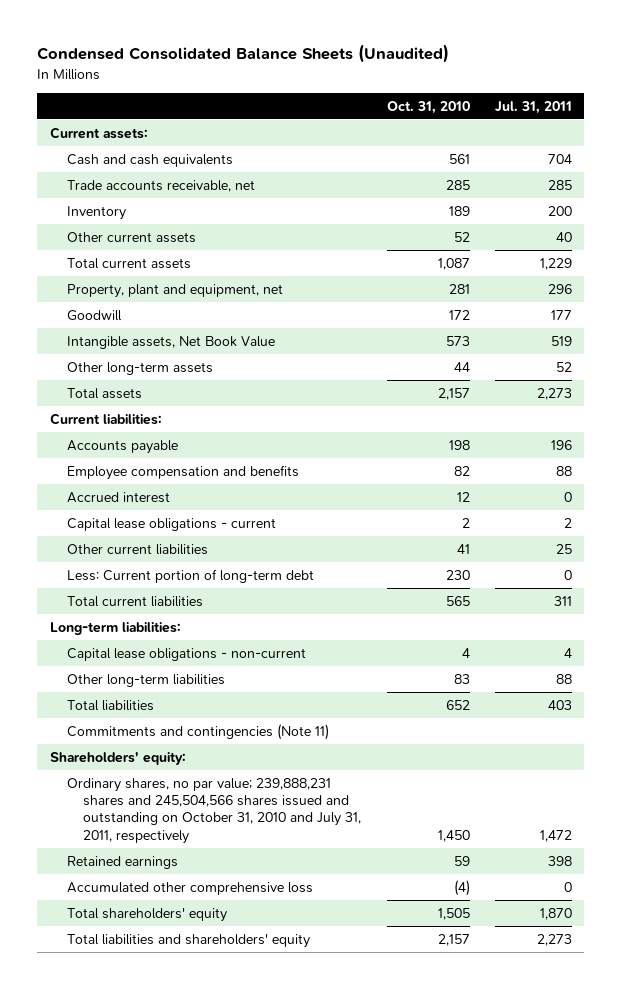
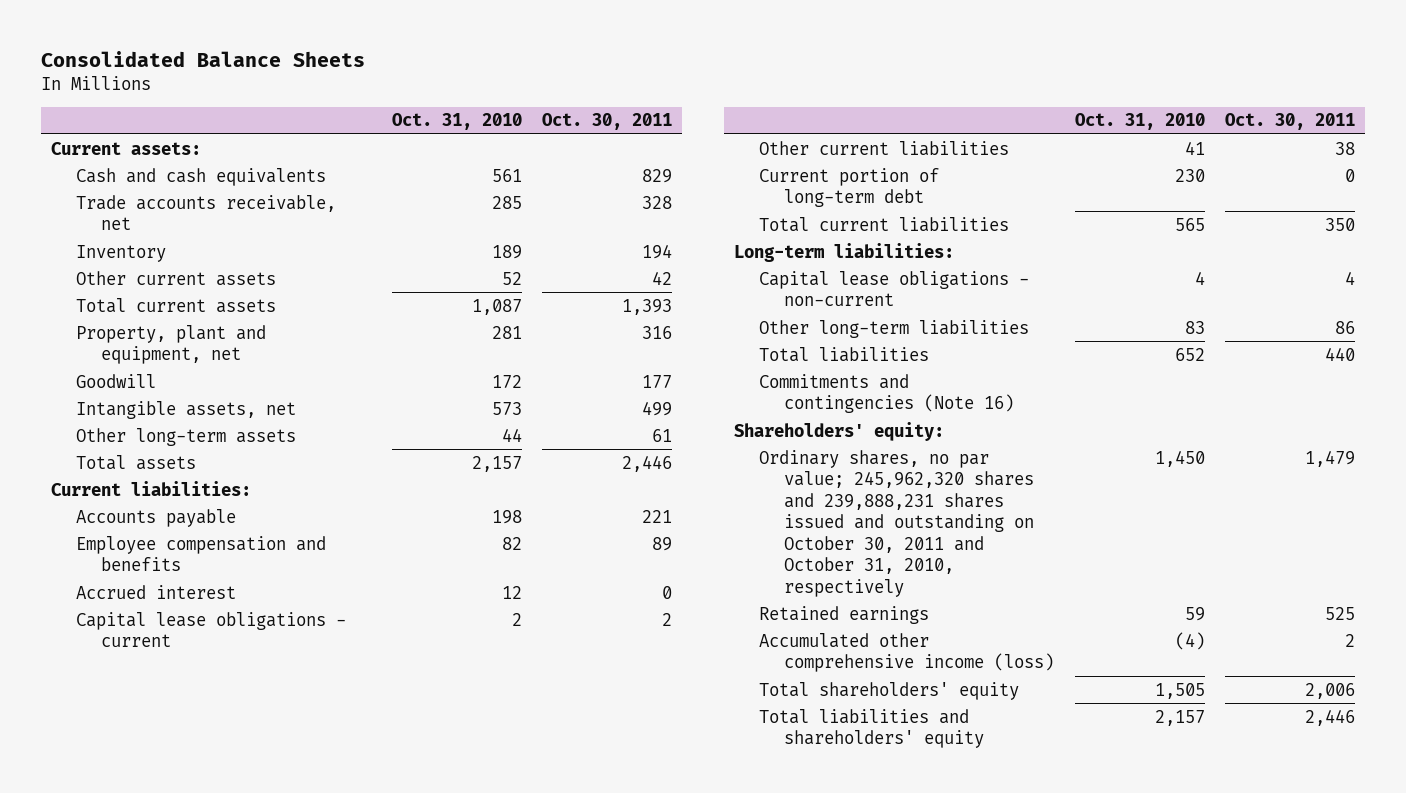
[37,44,450,64] Condensed Consolidated Balance Sheets (Unaudited) -> [41,51,366,68] Consolidated Balance Sheets
[494,100,572,114] Jul. 31, 2011 -> none
none -> [542,113,673,131] Oct. 30, 2011
[66,335,275,349] Intangible assets, Net Book Value -> [76,400,297,419] Intangible assets, net
[66,568,314,583] Less: Current portion of long-term debt -> [759,167,940,208] Current portion of long-term debt
[66,723,329,740] Commitments and contingencies (Note 11) -> [759,373,1015,414] Commitments and contingencies (Note 16)
[66,777,362,844] Ordinary shares, no par value; 239,888,231 shares and 245,504,566 shares issued and outstanding on October 31, 2010 and July 31, 2011, respectively -> [759,449,1035,597] Ordinary shares, no par value; 245,962,320 shares and 239,888,231 shares issued and outstanding on October 30, 2011 and October 31, 2010, respectively
[66,881,313,895] Accumulated other comprehensive loss -> [759,632,1055,673] Accumulated other comprehensive income (loss)

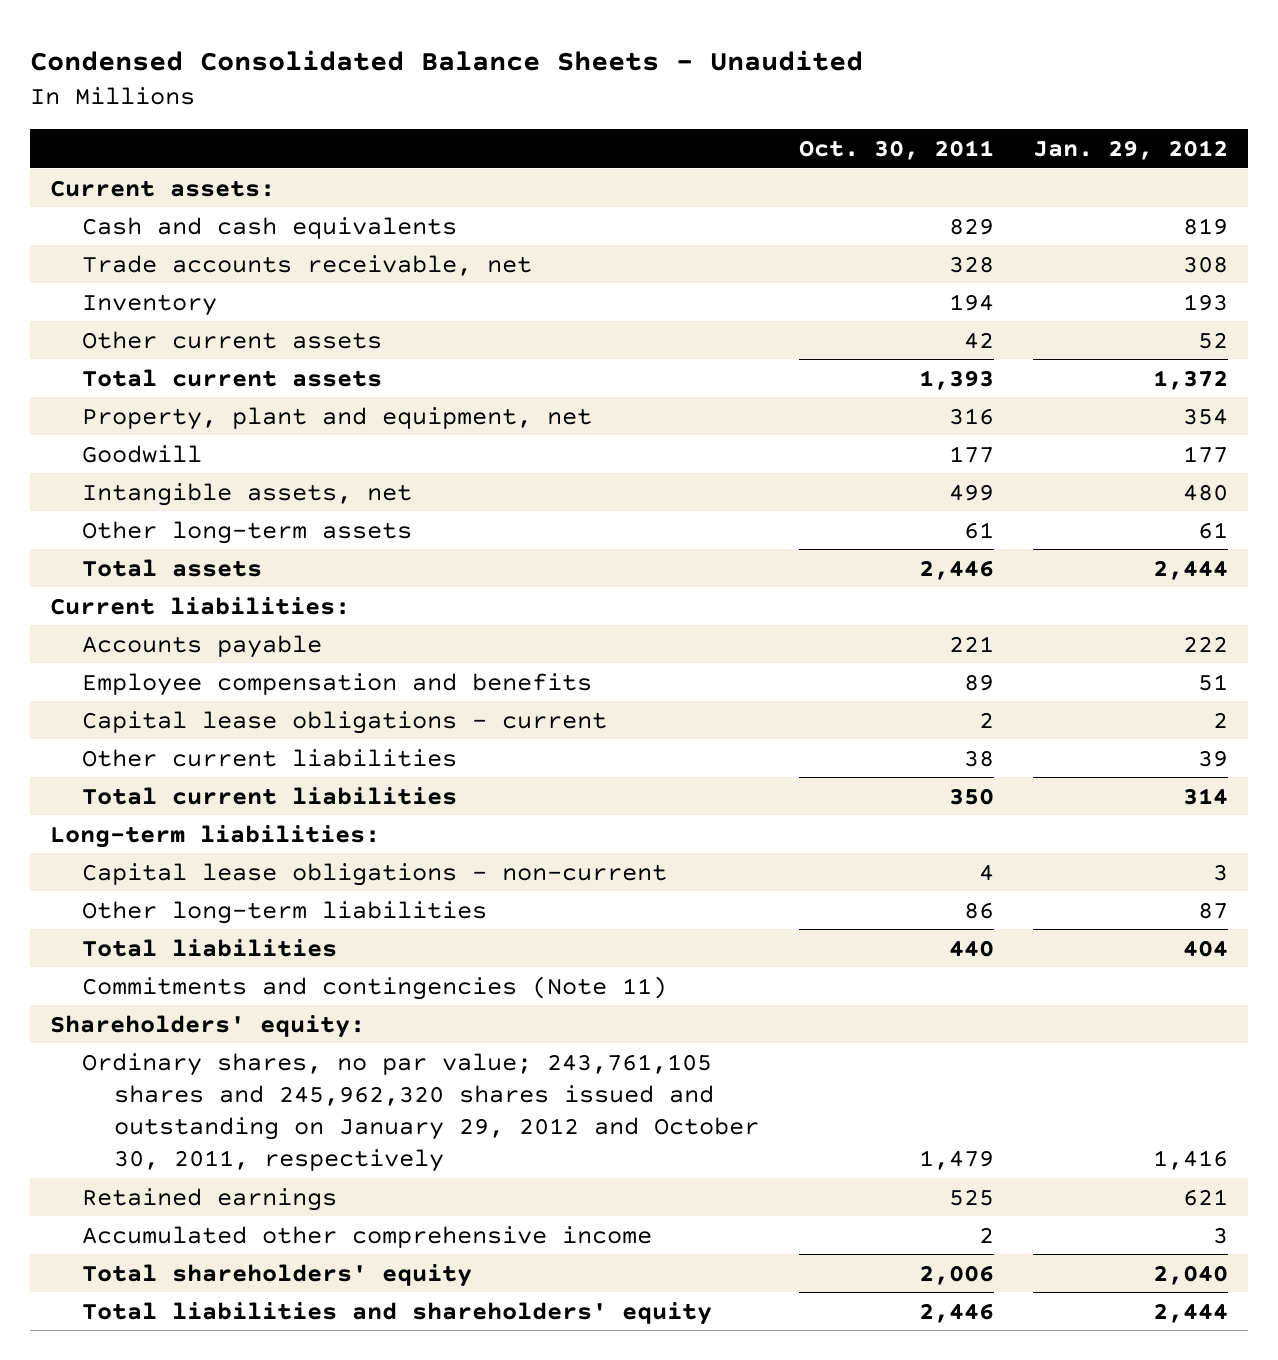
[41,51,366,68] Consolidated Balance Sheets -> [30,49,864,71] Condensed Consolidated Balance Sheets - Unaudited
[391,113,522,131] Oct. 31, 2010 -> none
none -> [1033,139,1229,160] Jan. 29, 2012
[76,584,237,599] Accrued interest -> none
[759,167,940,208] Current portion of long-term debt -> none
[759,373,1015,414] Commitments and contingencies (Note 16) -> [82,975,668,1000] Commitments and contingencies (Note 11)
[759,449,1035,597] Ordinary shares, no par value; 245,962,320 shares and 239,888,231 shares issued and outstanding on October 30, 2011 and October 31, 2010, respectively -> [82,1052,760,1172] Ordinary shares, no par value; 243,761,105 shares and 245,962,320 shares issued and outstanding on January 29, 2012 and October 30, 2011, respectively
[759,632,1055,673] Accumulated other comprehensive income (loss) -> [82,1225,653,1248] Accumulated other comprehensive income

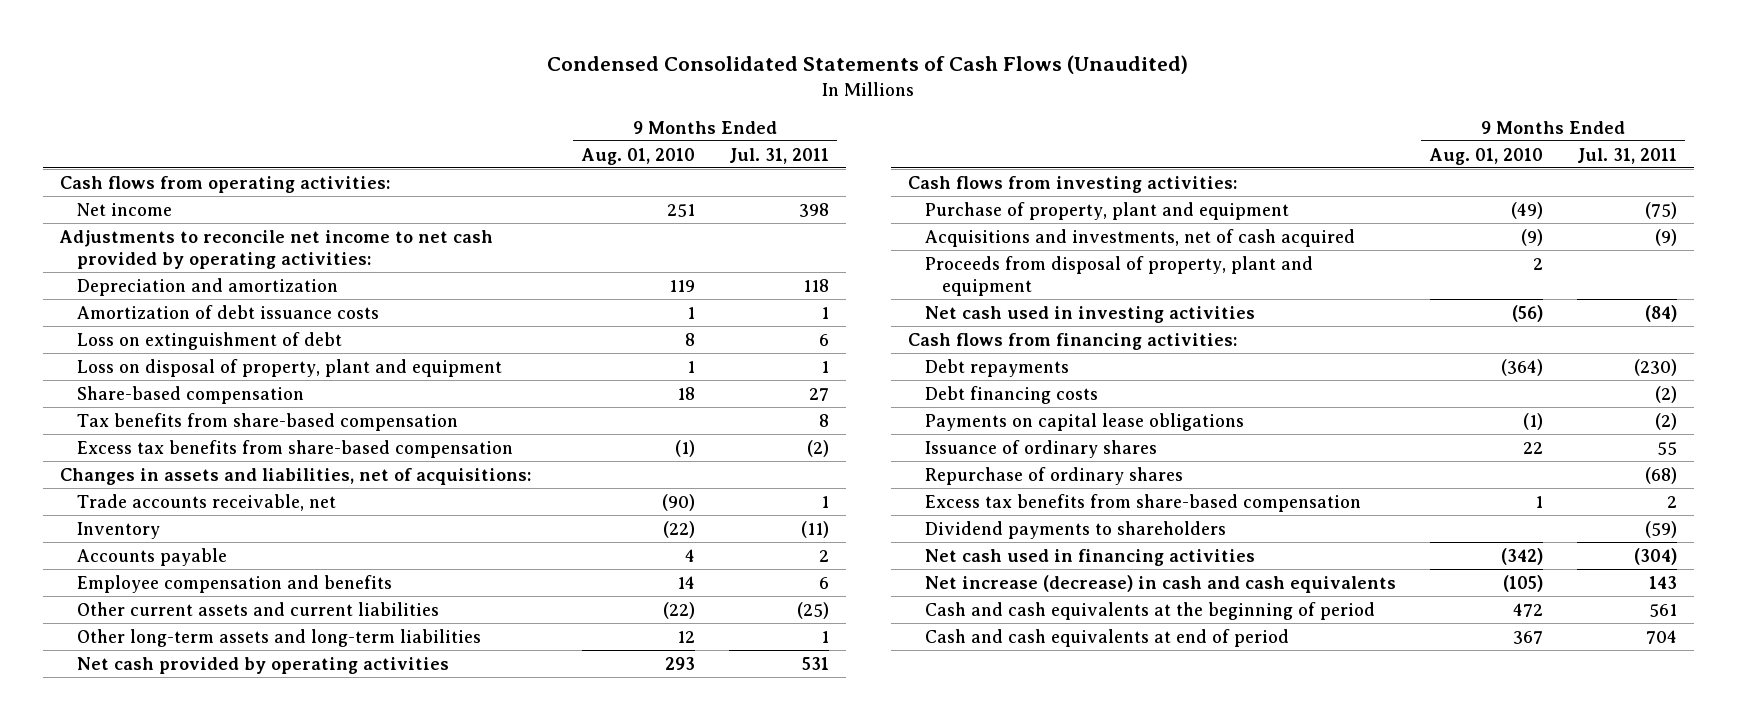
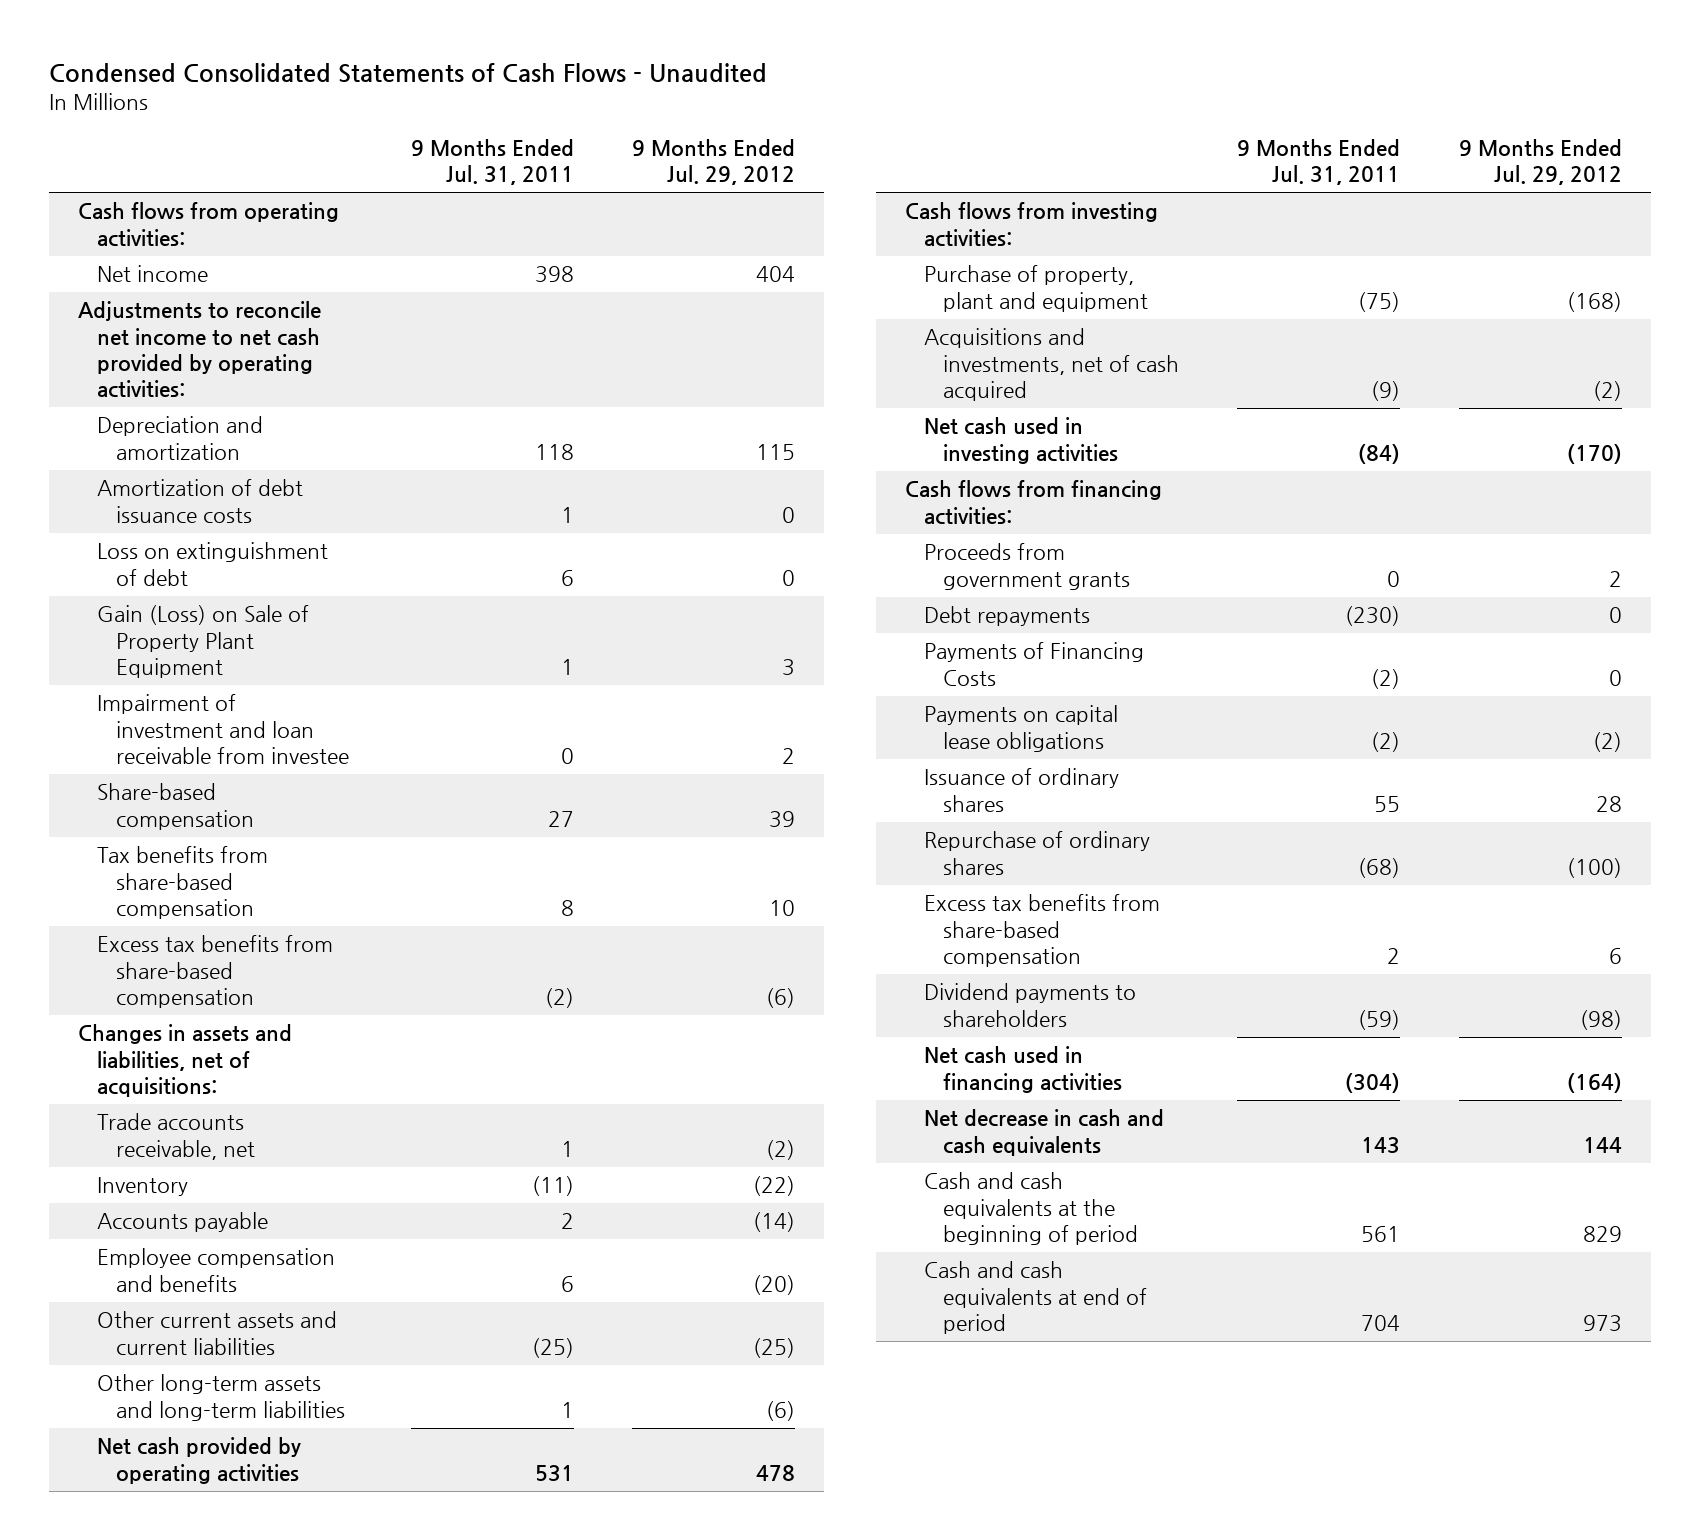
[547,55,1189,75] Condensed Consolidated Statements of Cash Flows (Unaudited) -> [48,63,767,84] Condensed Consolidated Statements of Cash Flows - Unaudited
[580,147,695,165] Aug. 01, 2010 -> none
none -> [631,138,795,186] 9 Months Ended Jul. 29, 2012
[77,358,503,377] Loss on disposal of property, plant and equipment -> [97,605,310,678] Gain (Loss) on Sale of Property Plant Equipment
none -> [97,694,350,764] Impairment of investment and loan receivable from investee
[925,255,1314,296] Proceeds from disposal of property, plant and equipment -> none
none -> [923,543,1131,590] Proceeds from government grants
[925,385,1099,404] Debt financing costs -> [923,642,1144,686] Payments of Financing Costs
[925,574,1397,593] Net increase (decrease) in cash and cash equivalents -> [923,1109,1164,1156] Net decrease in cash and cash equivalents

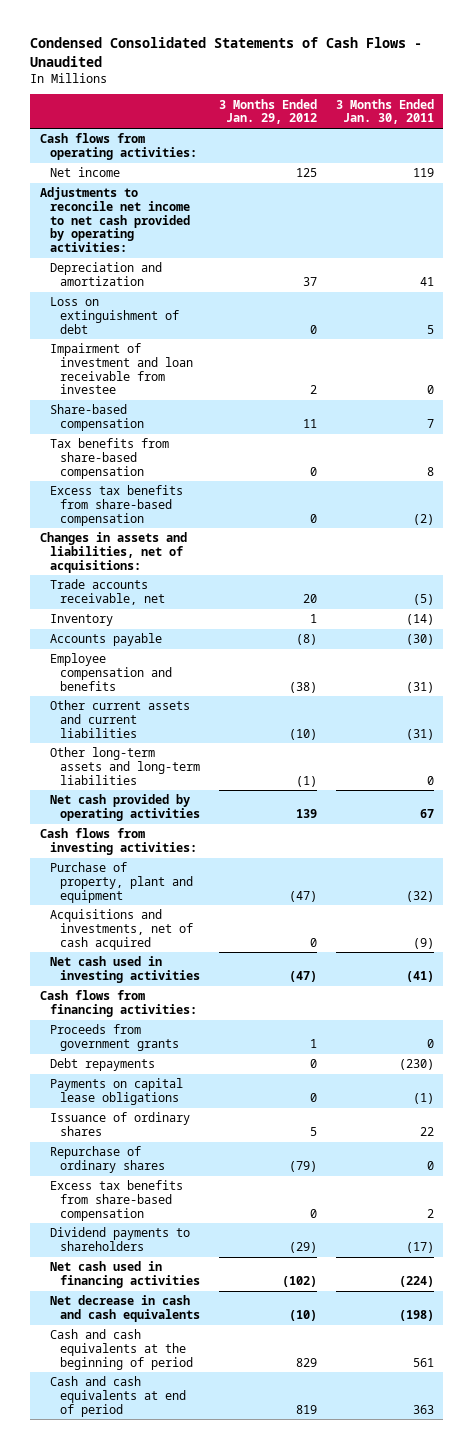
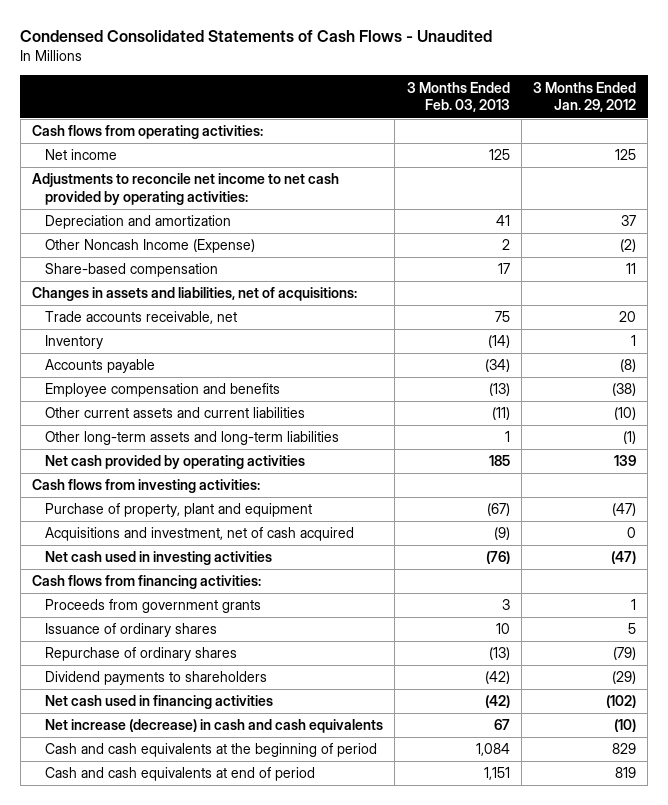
[335,98,434,125] 3 Months Ended Jan. 30, 2011 -> none
none -> [406,81,510,113] 3 Months Ended Feb. 03, 2013
[49,297,179,334] Loss on extinguishment of debt -> none
[49,343,193,395] Impairment of investment and loan receivable from investee -> none
none -> [45,239,256,254] Other Noncash Income (Expense)
[49,438,169,479] Tax benefits from share-based compensation -> none
[49,485,183,526] Excess tax benefits from share-based compensation -> none
[49,909,193,950] Acquisitions and investments, net of cash acquired -> [45,527,355,542] Acquisitions and investment, net of cash acquired
[49,1058,155,1072] Debt repayments -> none
[49,1078,183,1105] Payments on capital lease obligations -> none
[49,1180,183,1221] Excess tax benefits from share-based compensation -> none
[49,1295,200,1322] Net decrease in cash and cash equivalents -> [45,719,384,734] Net increase (decrease) in cash and cash equivalents

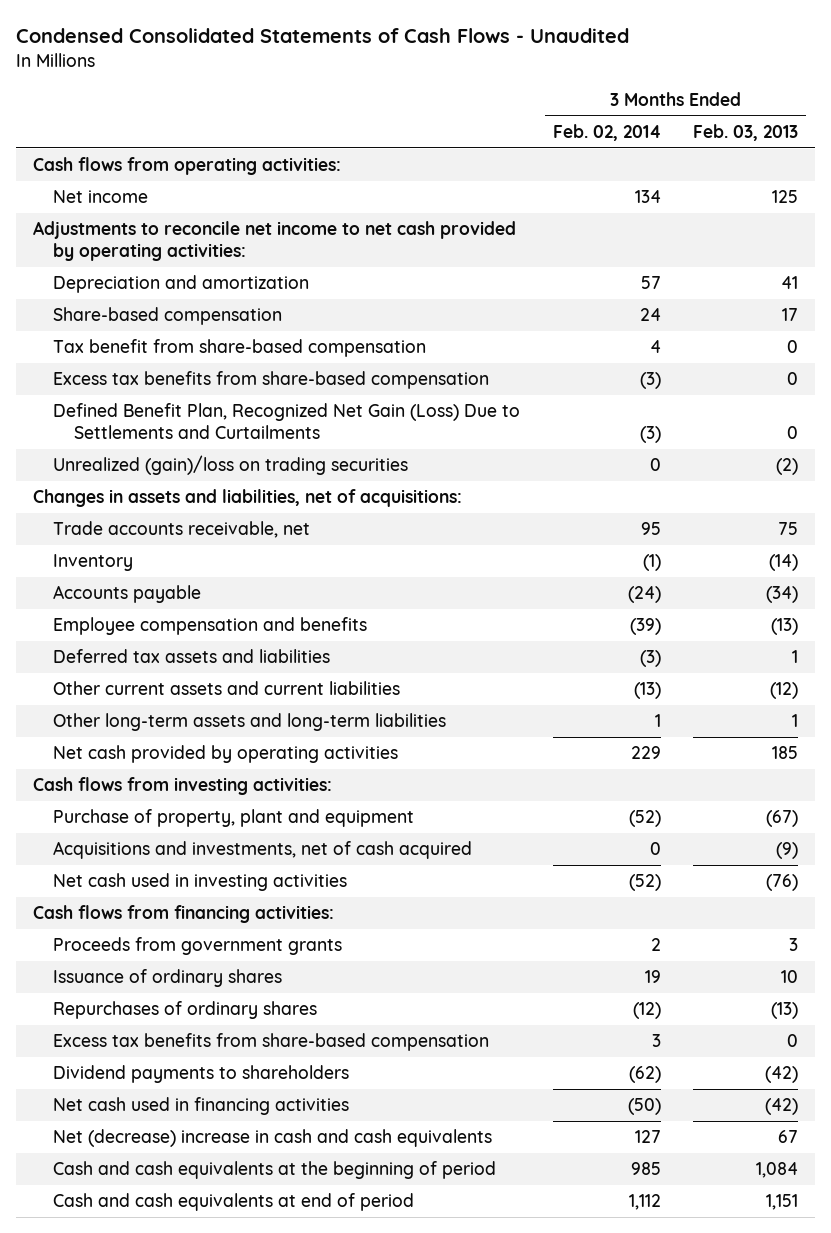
[533,81,637,113] 3 Months Ended Jan. 29, 2012 -> none
none -> [552,124,661,142] Feb. 02, 2014
[45,239,256,254] Other Noncash Income (Expense) -> none
none -> [53,339,427,358] Tax benefit from share-based compensation
none -> [53,371,490,390] Excess tax benefits from share-based compensation
none -> [53,403,521,439] Defined Benefit Plan, Recognized Net Gain (Loss) Due to Settlements and Curtailments
none -> [53,455,409,476] Unrealized (gain)/loss on trading securities
none -> [53,649,331,664] Deferred tax assets and liabilities
[491,407,510,421] (11) -> [770,682,799,700] (12)
[45,527,355,542] Acquisitions and investment, net of cash acquired -> [53,841,473,860] Acquisitions and investments, net of cash acquired
[45,647,238,662] Repurchase of ordinary shares -> [53,1001,318,1020] Repurchases of ordinary shares
none -> [53,1033,490,1052] Excess tax benefits from share-based compensation
[45,719,384,734] Net increase (decrease) in cash and cash equivalents -> [53,1129,493,1148] Net (decrease) increase in cash and cash equivalents

